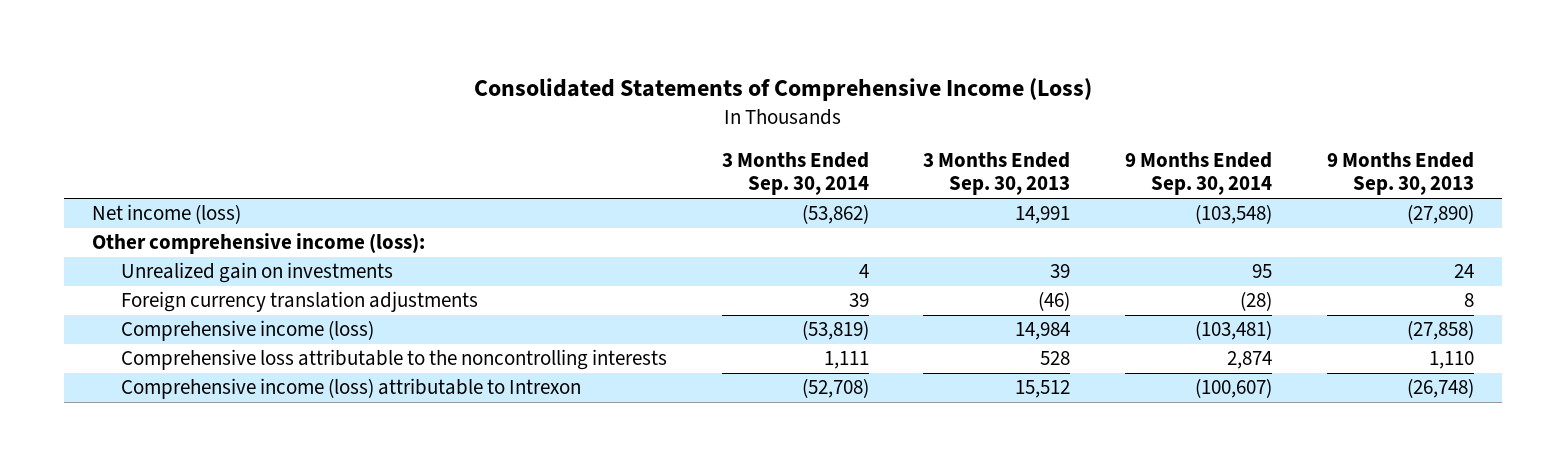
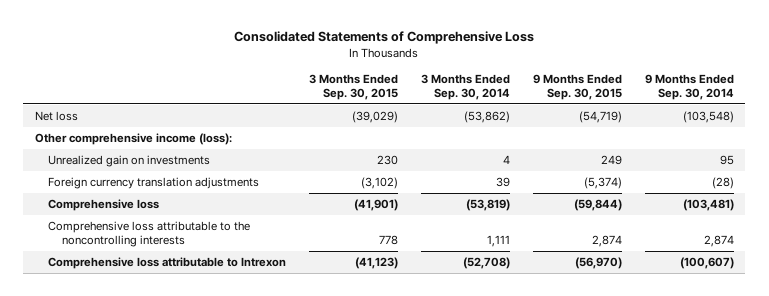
[473,78,1092,102] Consolidated Statements of Comprehensive Income (Loss) -> [234,31,535,45] Consolidated Statements of Comprehensive Loss
[923,151,1071,196] 3 Months Ended Sep. 30, 2013 -> none
[1327,151,1475,196] 9 Months Ended Sep. 30, 2013 -> none
none -> [309,74,399,101] 3 Months Ended Sep. 30, 2015
none -> [532,74,622,101] 9 Months Ended Sep. 30, 2015
[91,204,241,225] Net income (loss) -> [34,110,78,121] Net loss
[120,320,374,342] Comprehensive income (loss) -> [48,198,160,211] Comprehensive loss
[120,378,581,400] Comprehensive income (loss) attributable to Intrexon -> [48,256,287,269] Comprehensive loss attributable to Intrexon

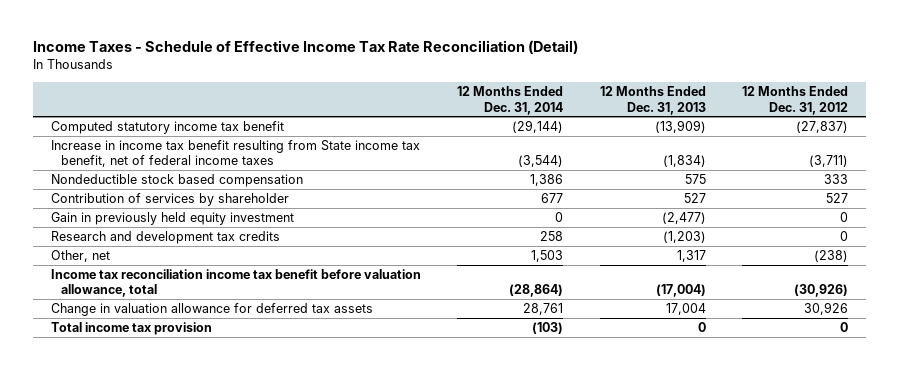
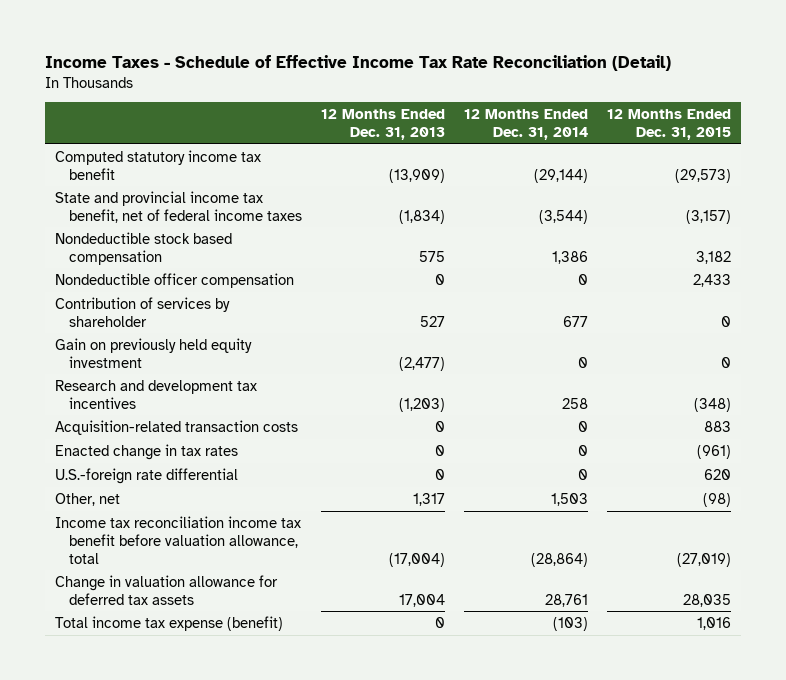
[742,86,849,115] 12 Months Ended Dec. 31, 2012 -> none
none -> [607,109,732,141] 12 Months Ended Dec. 31, 2015
[50,140,420,168] Increase in income tax benefit resulting from State income tax benefit, net of federal income taxes -> [54,190,303,223] State and provincial income tax benefit, net of federal income taxes
none -> [54,272,294,288] Nondeductible officer compensation
[50,212,294,226] Gain in previously held equity investment -> [54,337,252,368] Gain on previously held equity investment
[50,231,280,245] Research and development tax credits -> [54,379,257,409] Research and development tax incentives
none -> [54,419,298,435] Acquisition-related transaction costs
none -> [54,443,238,460] Enacted change in tax rates
none -> [54,467,238,484] U.S.-foreign rate differential
[50,322,212,336] Total income tax provision -> [54,615,283,631] Total income tax expense (benefit)

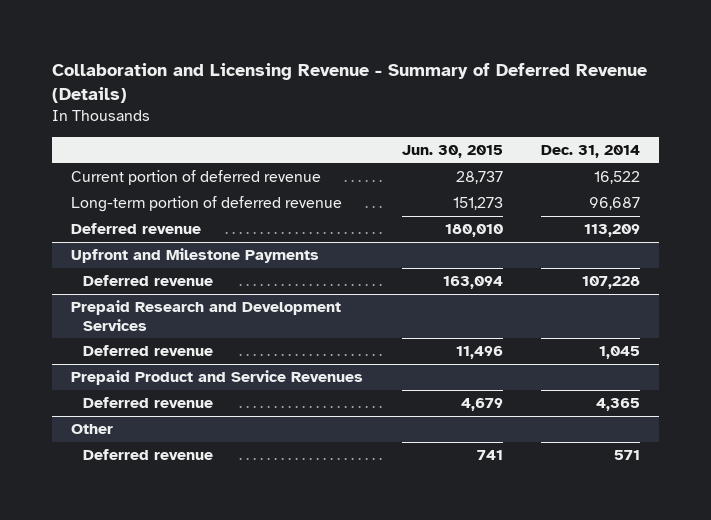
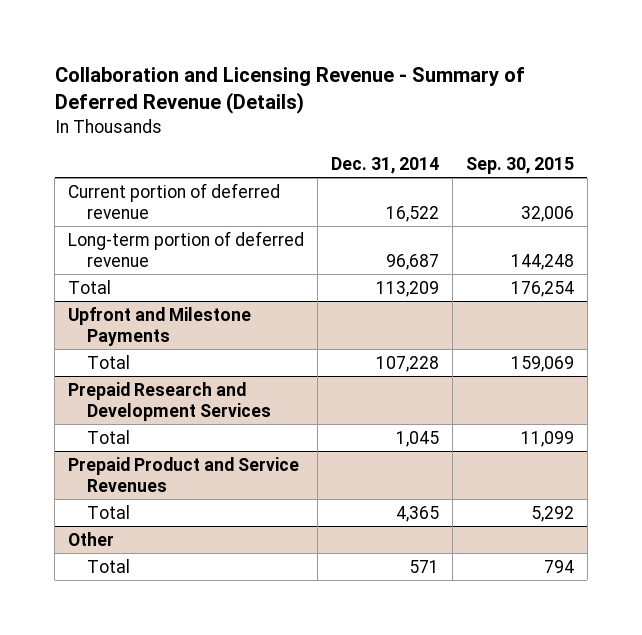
[401,145,503,159] Jun. 30, 2015 -> none
none -> [465,156,574,174] Sep. 30, 2015
[71,223,202,235] Deferred revenue -> [68,279,112,294] Total
[83,275,214,287] Deferred revenue -> [87,354,131,369] Total
[83,345,214,357] Deferred revenue -> [87,429,131,444] Total
[83,397,214,409] Deferred revenue -> [87,504,131,519] Total
[83,449,214,461] Deferred revenue -> [87,558,131,573] Total

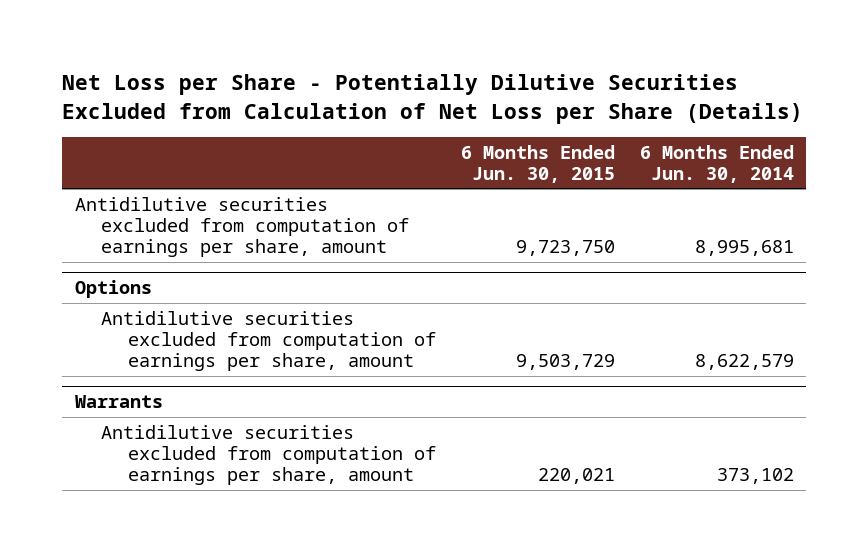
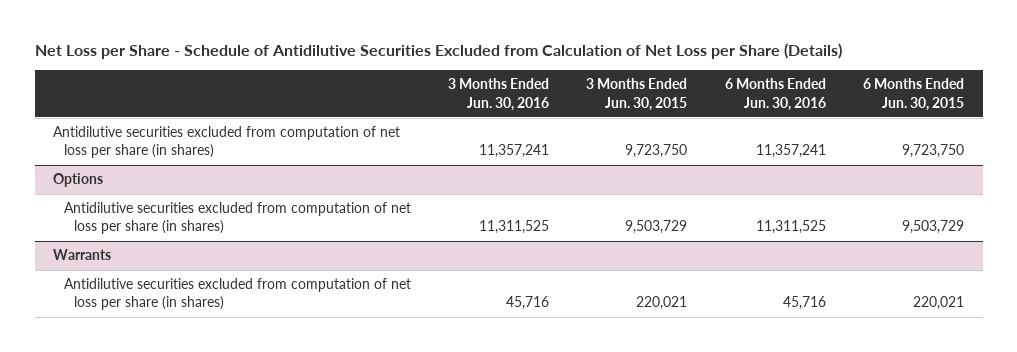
[62,74,804,124] Net Loss per Share - Potentially Dilutive Securities Excluded from Calculation of Net Loss per Share (Details) -> [34,43,842,60] Net Loss per Share - Schedule of Antidilutive Securities Excluded from Calculation of Net Loss per Share (Details)
[639,144,794,183] 6 Months Ended Jun. 30, 2014 -> none
none -> [448,78,550,111] 3 Months Ended Jun. 30, 2016
none -> [586,78,688,111] 3 Months Ended Jun. 30, 2015
none -> [724,78,826,111] 6 Months Ended Jun. 30, 2016
[74,196,410,257] Antidilutive securities excluded from computation of earnings per share, amount -> [53,126,401,159] Antidilutive securities excluded from computation of net loss per share (in shares)
[101,310,436,371] Antidilutive securities excluded from computation of earnings per share, amount -> [63,202,411,235] Antidilutive securities excluded from computation of net loss per share (in shares)
[101,424,436,485] Antidilutive securities excluded from computation of earnings per share, amount -> [63,278,411,311] Antidilutive securities excluded from computation of net loss per share (in shares)

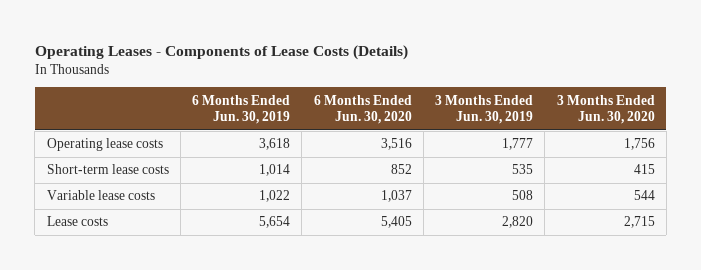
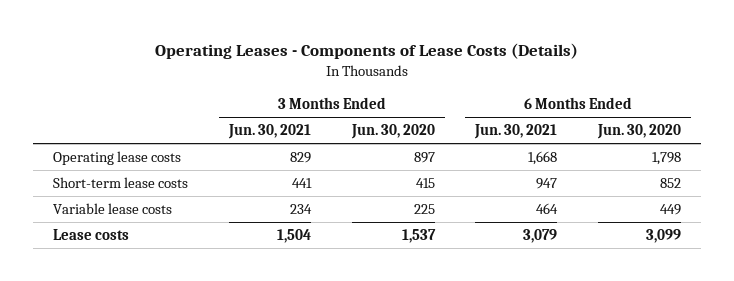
[192,94,291,125] 6 Months Ended Jun. 30, 2019 -> none
[435,94,534,125] 3 Months Ended Jun. 30, 2019 -> none
none -> [227,124,311,140] Jun. 30, 2021
none -> [474,124,558,140] Jun. 30, 2021
[380,138,412,151] 3,516 -> [651,152,681,166] 1,798
[623,138,655,151] 1,756 -> [413,152,435,164] 897
[380,190,412,203] 1,037 -> [659,204,681,216] 449
[633,190,655,201] 544 -> [413,204,435,215] 225
[380,216,412,229] 5,405 -> [645,229,681,244] 3,099
[623,216,655,229] 2,715 -> [401,229,436,244] 1,537

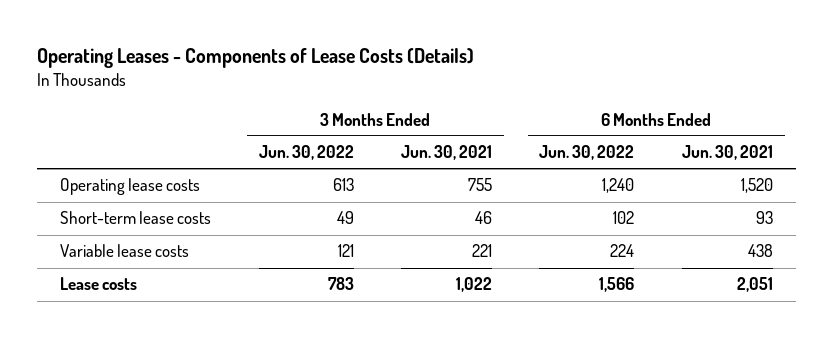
[350,124,435,140] Jun. 30, 2020 -> none
[596,124,681,140] Jun. 30, 2020 -> none
none -> [258,145,354,161] Jun. 30, 2022
none -> [539,145,635,161] Jun. 30, 2022
[289,152,311,164] 829 -> [468,178,493,192] 755
[528,151,558,166] 1,668 -> [740,178,773,194] 1,520
[291,178,312,189] 441 -> [475,211,493,225] 46
[536,178,558,190] 947 -> [755,211,773,225] 93
[289,204,312,215] 234 -> [472,244,493,258] 221
[536,203,559,215] 464 -> [747,244,773,258] 438
[276,229,311,244] 1,504 -> [456,277,493,293] 1,022
[523,229,558,244] 3,079 -> [736,277,773,293] 2,051

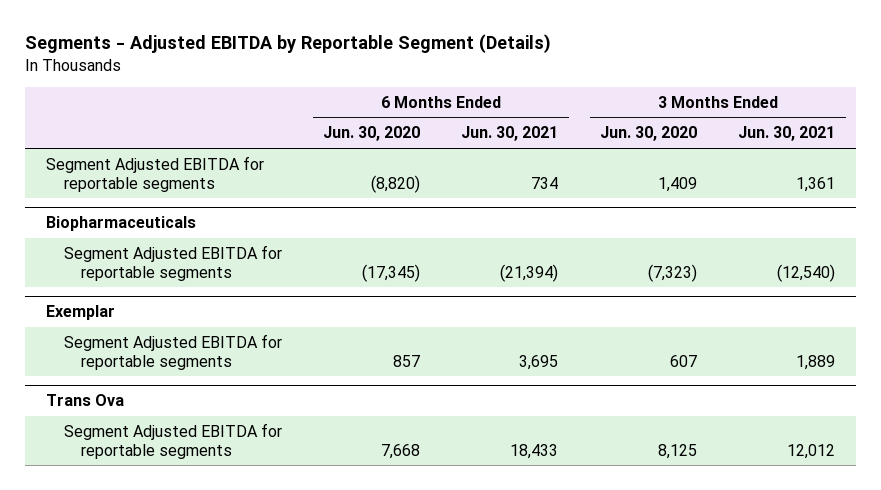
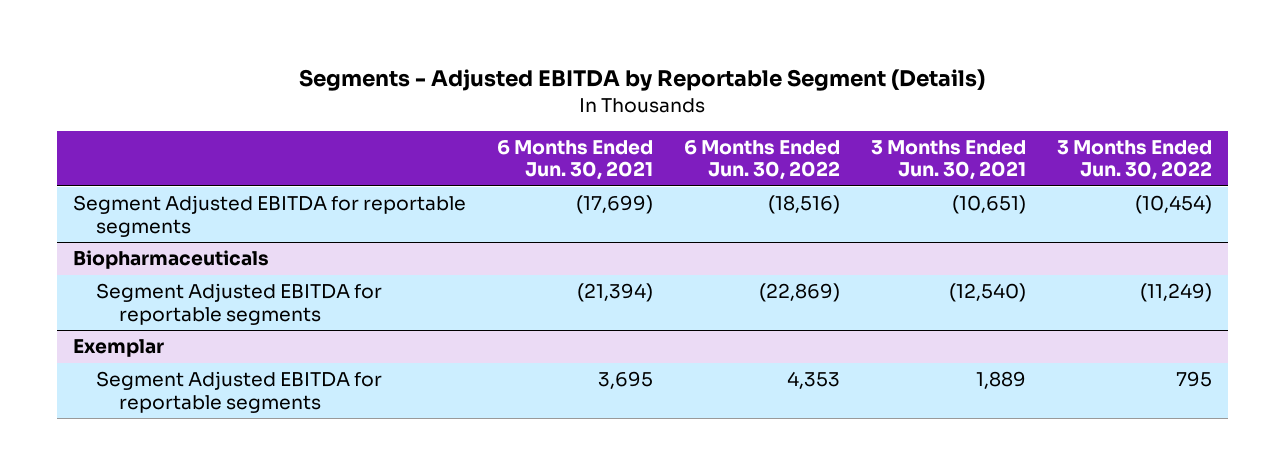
[322,126,420,142] Jun. 30, 2020 -> none
[599,126,697,142] Jun. 30, 2020 -> none
none -> [683,139,840,181] 6 Months Ended Jun. 30, 2022
none -> [1056,139,1212,181] 3 Months Ended Jun. 30, 2022
[531,176,559,189] 734 -> [575,195,653,215] (17,699)
[796,176,836,192] 1,361 -> [951,195,1026,215] (10,651)
[45,394,124,407] Trans Ova -> none
[63,422,282,459] Segment Adjusted EBITDA for reportable segments -> none

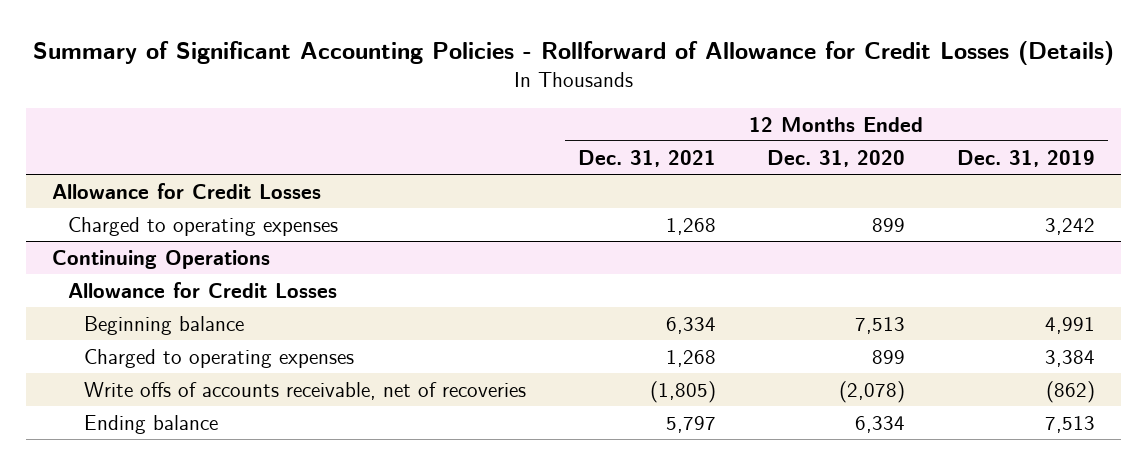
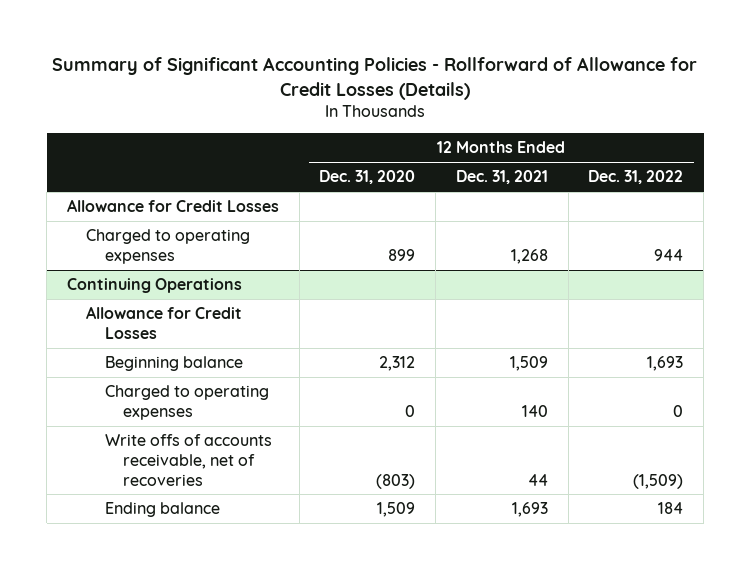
[957,149,1096,167] Dec. 31, 2019 -> none
none -> [588,170,684,185] Dec. 31, 2022
[665,316,716,334] 6,334 -> [509,356,548,372] 1,509
[855,316,906,334] 7,513 -> [379,356,416,372] 2,312
[665,349,716,367] 1,268 -> [521,404,548,417] 140
[872,349,906,364] 899 -> [405,404,416,417] 0
[649,380,716,403] (1,805) -> [527,473,548,486] 44
[839,380,906,403] (2,078) -> [376,473,416,489] (803)
[665,415,716,433] 5,797 -> [511,502,548,518] 1,693
[855,415,906,433] 6,334 -> [377,502,416,518] 1,509

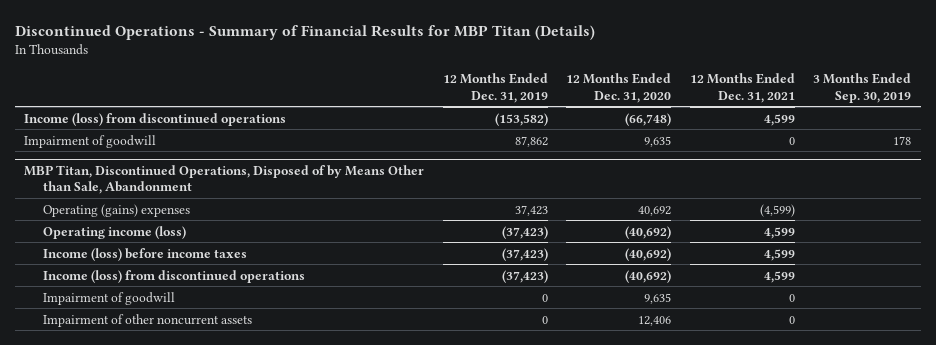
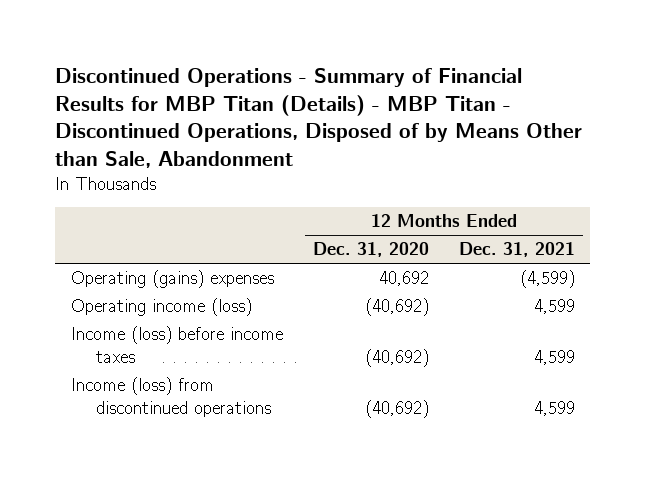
[14,24,595,40] Discontinued Operations - Summary of Financial Results for MBP Titan (Details) -> [55,68,583,168] Discontinued Operations - Summary of Financial Results for MBP Titan (Details) - MBP Titan - Discontinued Operations, Disposed of by Means Other than Sale, Abandonment
[442,73,548,103] 12 Months Ended Dec. 31, 2019 -> none
[813,73,912,103] 3 Months Ended Sep. 30, 2019 -> none
[24,112,287,126] Income (loss) from discontinued operations -> none
[24,134,157,148] Impairment of goodwill -> none
[24,164,425,194] MBP Titan, Discontinued Operations, Disposed of by Means Other than Sale, Abandonment -> none
[42,291,175,305] Impairment of goodwill -> none
[42,313,252,327] Impairment of other noncurrent assets -> none

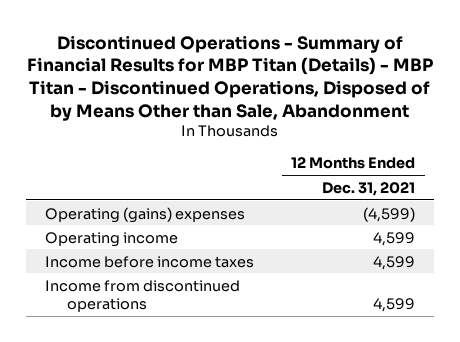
[312,242,429,258] Dec. 31, 2020 -> none
[70,298,252,317] Operating income (loss) -> [44,231,178,247] Operating income
[70,326,283,363] Income (loss) before income taxes -> [44,255,254,268] Income before income taxes
[70,377,272,417] Income (loss) from discontinued operations -> [44,279,240,313] Income from discontinued operations

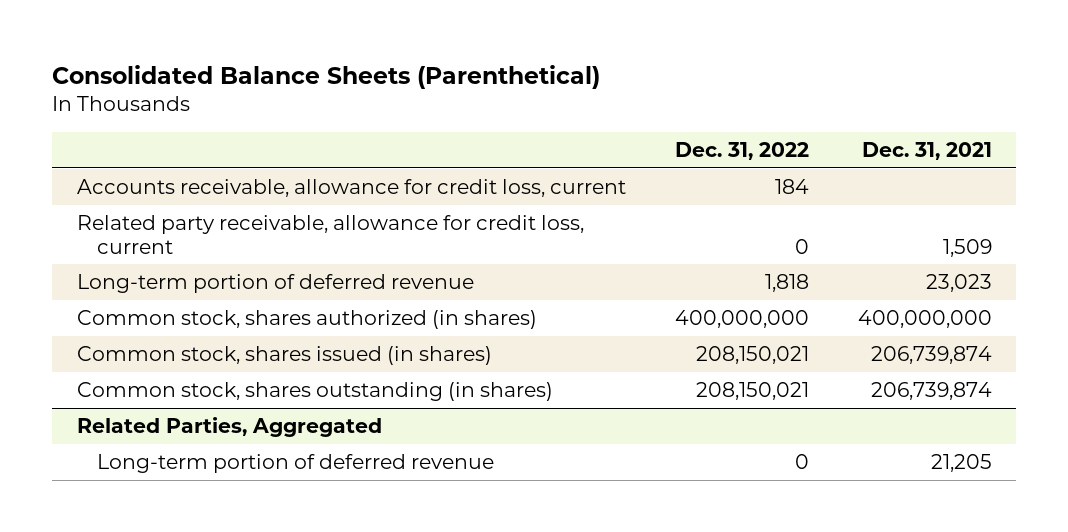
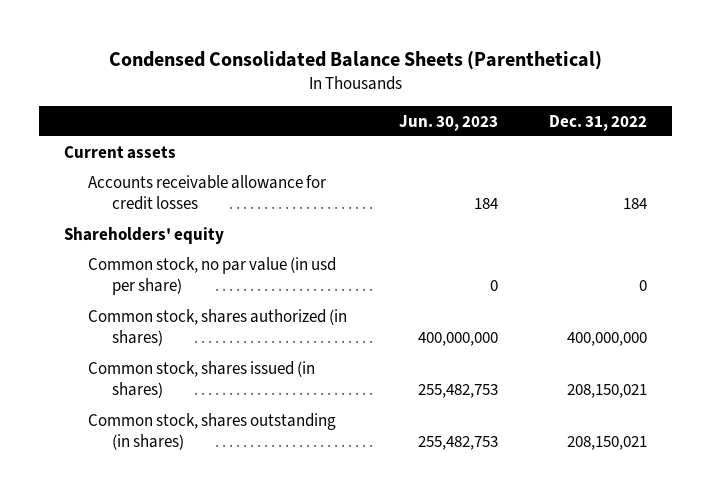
[52,64,601,89] Consolidated Balance Sheets (Parenthetical) -> [108,50,602,70] Condensed Consolidated Balance Sheets (Parenthetical)
[861,141,992,160] Dec. 31, 2021 -> none
none -> [398,114,498,131] Jun. 30, 2023
[76,215,584,254] Related party receivable, allowance for credit loss, current -> none
[76,274,474,294] Long-term portion of deferred revenue -> none
none -> [64,145,177,159] Current assets
[76,179,626,198] Accounts receivable, allowance for credit loss, current -> [88,174,327,211] Accounts receivable allowance for credit losses
none -> [64,226,225,244] Shareholders' equity
none -> [88,256,337,296] Common stock, no par value (in usd per share)
[76,417,382,438] Related Parties, Aggregated -> none
[96,454,494,474] Long-term portion of deferred revenue -> none

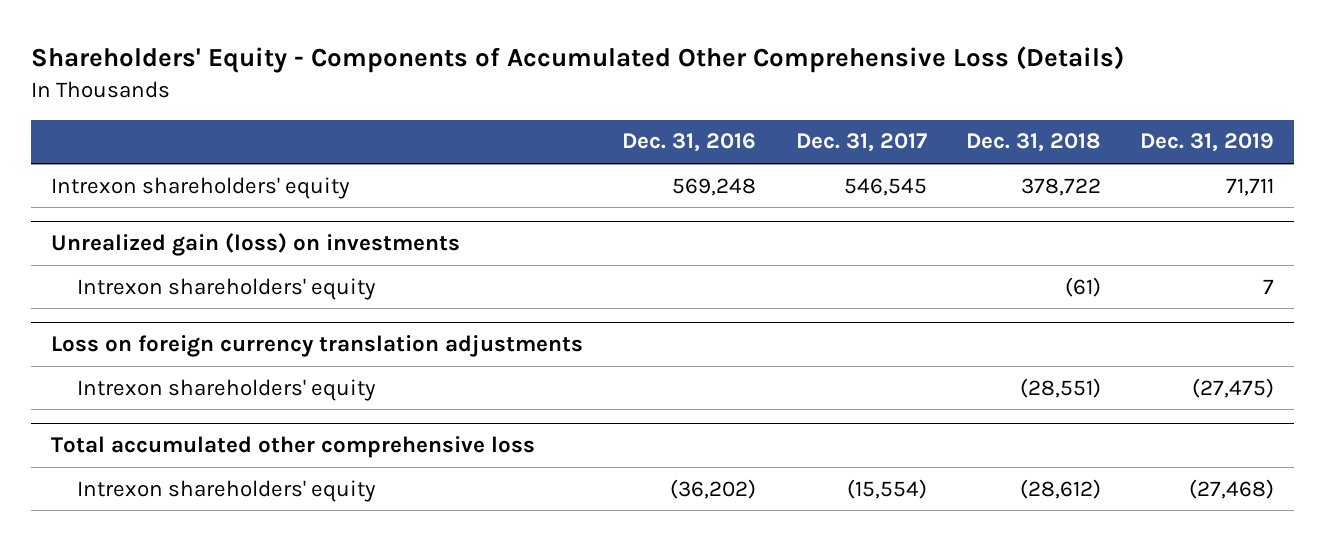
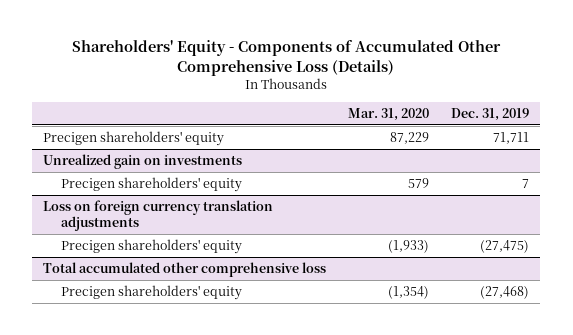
[622,133,757,153] Dec. 31, 2016 -> none
[795,133,927,153] Dec. 31, 2017 -> none
[965,133,1101,153] Dec. 31, 2018 -> none
none -> [348,107,430,121] Mar. 31, 2020
[50,176,350,199] Intrexon shareholders' equity -> [43,131,225,147] Precigen shareholders' equity
[50,233,460,257] Unrealized gain (loss) on investments -> [43,154,243,170] Unrealized gain on investments
[76,277,376,300] Intrexon shareholders' equity -> [60,177,242,193] Precigen shareholders' equity
[76,378,376,401] Intrexon shareholders' equity -> [60,239,242,255] Precigen shareholders' equity
[76,479,376,502] Intrexon shareholders' equity -> [60,285,242,301] Precigen shareholders' equity

